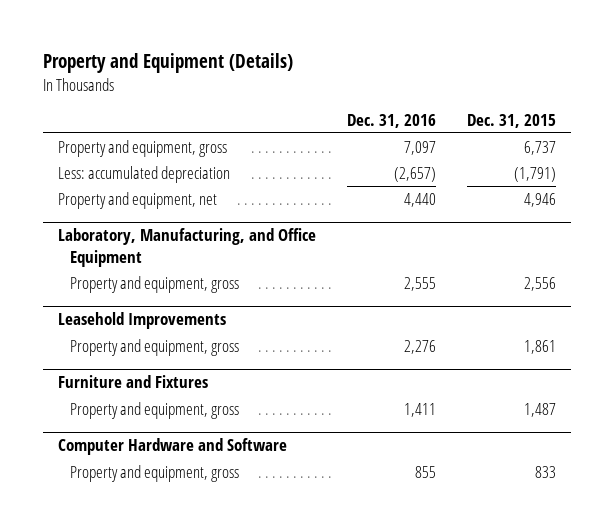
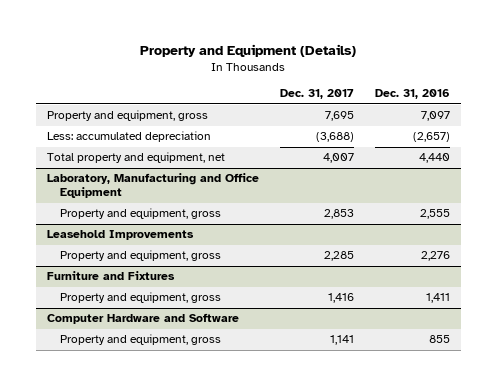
[466,113,556,128] Dec. 31, 2015 -> none
none -> [279,89,354,100] Dec. 31, 2017
[58,191,218,209] Property and equipment, net -> [46,152,225,164] Total property and equipment, net
[58,228,317,267] Laboratory, Manufacturing, and Office Equipment -> [46,173,259,199] Laboratory, Manufacturing and Office Equipment

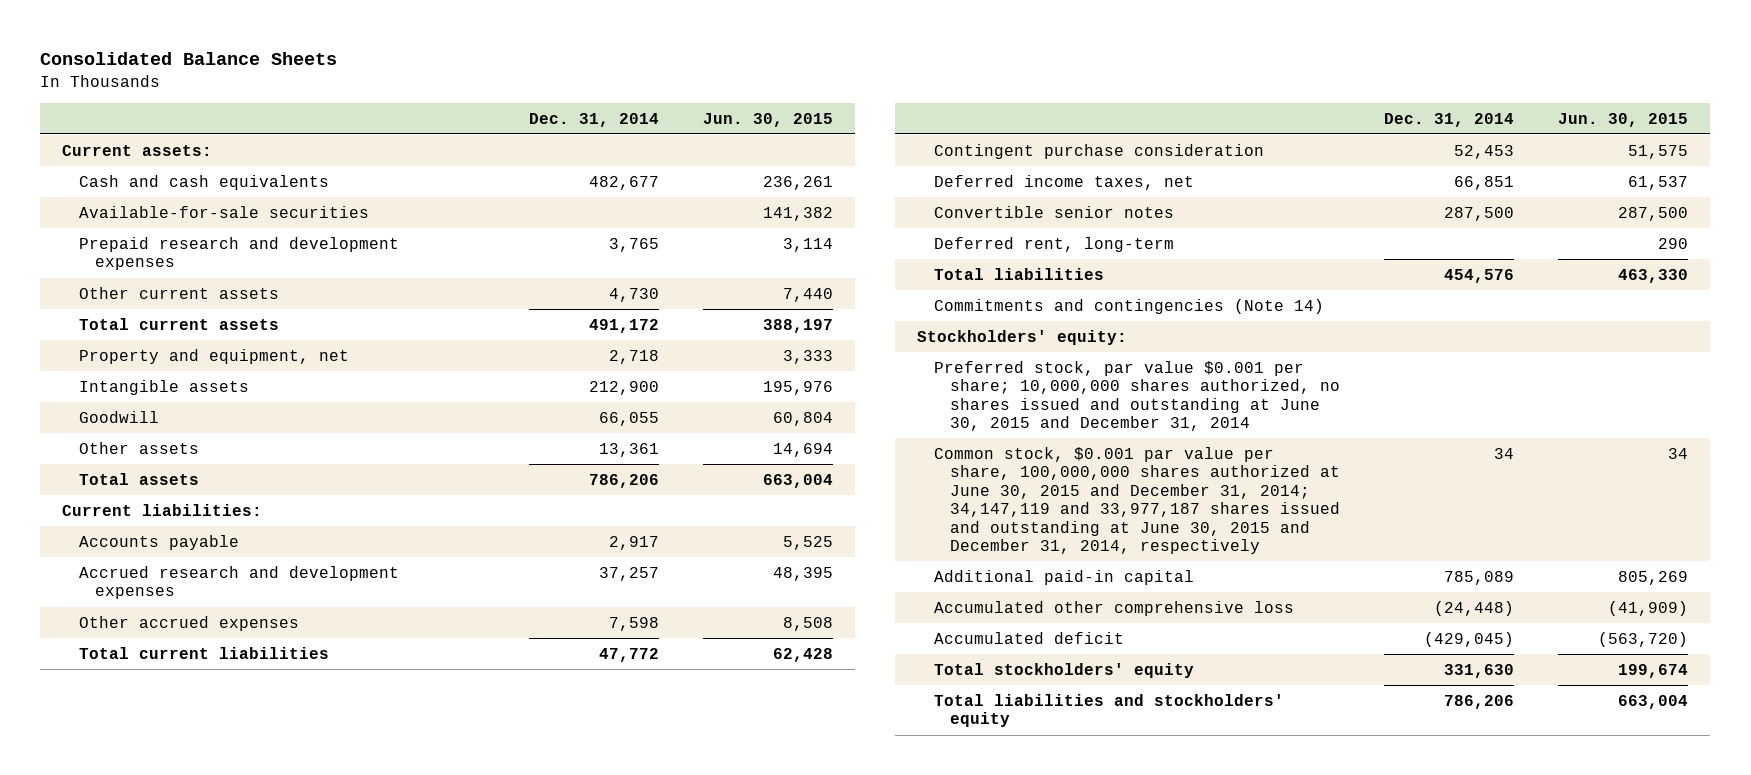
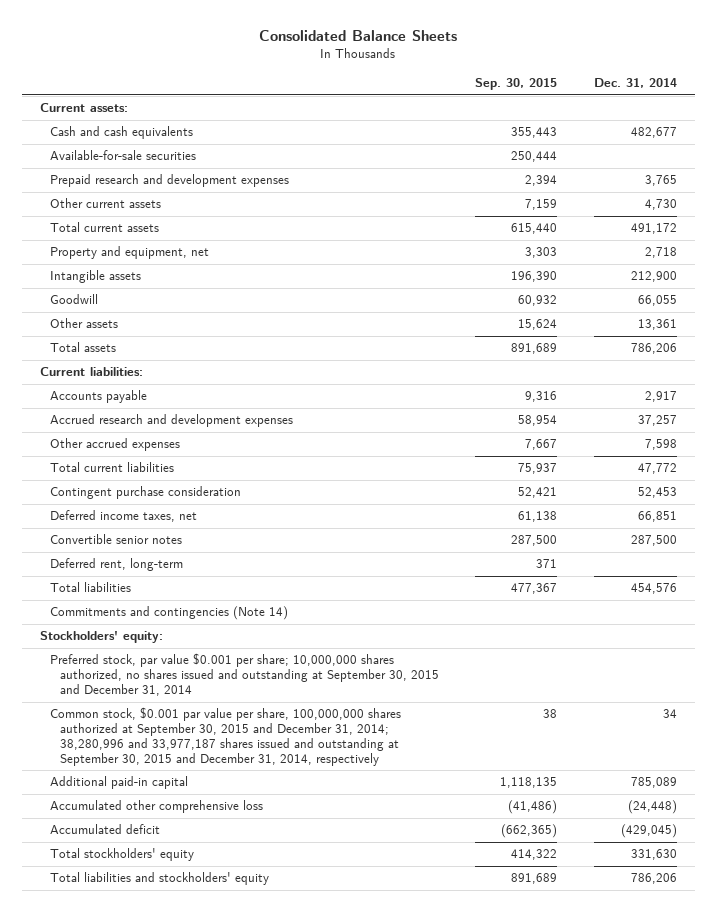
[703,112,834,127] Jun. 30, 2015 -> none
none -> [475,78,558,91] Sep. 30, 2015
[933,360,1341,432] Preferred stock, par value $0.001 per share; 10,000,000 shares authorized, no shares issued and outstanding at June 30, 2015 and December 31, 2014 -> [49,653,440,697] Preferred stock, par value $0.001 per share; 10,000,000 shares authorized, no shares issued and outstanding at September 30, 2015 and December 31, 2014
[933,446,1341,554] Common stock, $0.001 par value per share, 100,000,000 shares authorized at June 30, 2015 and December 31, 2014; 34,147,119 and 33,977,187 shares issued and outstanding at June 30, 2015 and December 31, 2014, respectively -> [49,707,401,766] Common stock, $0.001 par value per share, 100,000,000 shares authorized at September 30, 2015 and December 31, 2014; 38,280,996 and 33,977,187 shares issued and outstanding at September 30, 2015 and December 31, 2014, respectively

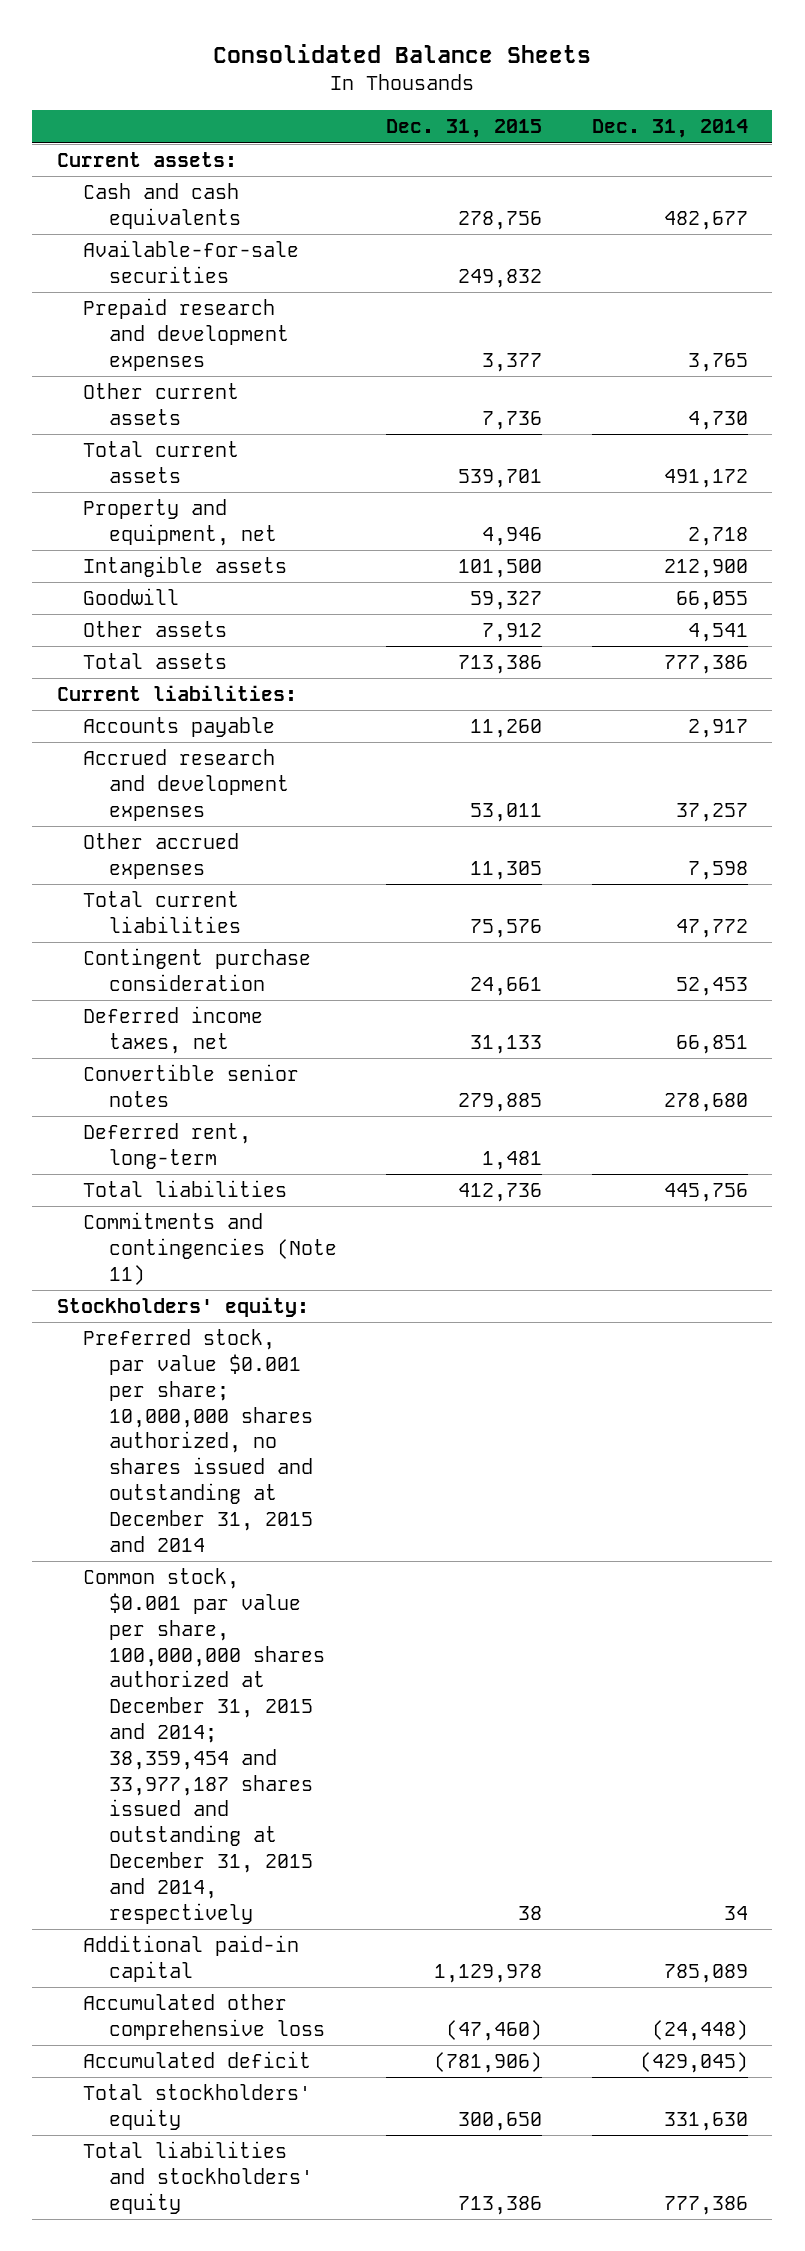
[475,78,558,91] Sep. 30, 2015 -> none
none -> [386,119,543,139] Dec. 31, 2015
[637,319,677,331] 13,361 -> [687,623,748,643] 4,541
[630,343,677,355] 786,206 -> [663,655,748,675] 777,386
[630,535,677,547] 287,500 -> [663,1092,748,1112] 278,680
[630,583,677,595] 454,576 -> [663,1183,748,1203] 445,756
[49,606,288,621] Commitments and contingencies (Note 14) -> [83,1212,338,1285] Commitments and contingencies (Note 11)
[49,653,440,697] Preferred stock, par value $0.001 per share; 10,000,000 shares authorized, no shares issued and outstanding at September 30, 2015 and December 31, 2014 -> [83,1329,314,1552] Preferred stock, par value $0.001 per share; 10,000,000 shares authorized, no shares issued and outstanding at December 31, 2015 and 2014
[49,707,401,766] Common stock, $0.001 par value per share, 100,000,000 shares authorized at September 30, 2015 and December 31, 2014; 38,280,996 and 33,977,187 shares issued and outstanding at September 30, 2015 and December 31, 2014, respectively -> [83,1568,326,1924] Common stock, $0.001 par value per share, 100,000,000 shares authorized at December 31, 2015 and 2014; 38,359,454 and 33,977,187 shares issued and outstanding at December 31, 2015 and 2014, respectively
[630,873,677,885] 786,206 -> [663,2195,748,2215] 777,386

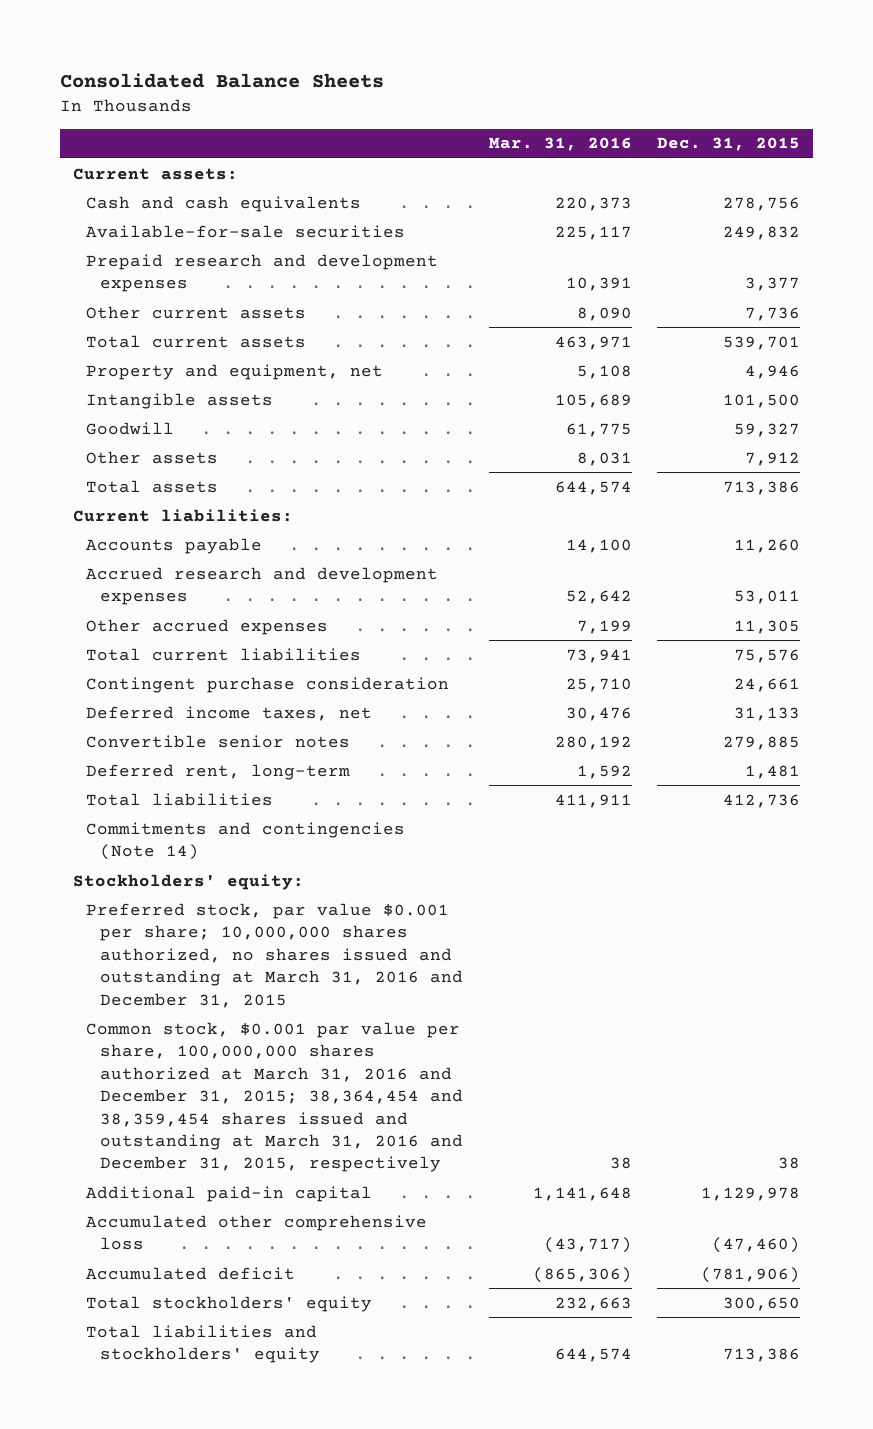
[591,119,748,139] Dec. 31, 2014 -> none
none -> [488,137,632,152] Mar. 31, 2016
[83,1212,338,1285] Commitments and contingencies (Note 11) -> [86,821,406,861] Commitments and contingencies (Note 14)
[83,1329,314,1552] Preferred stock, par value $0.001 per share; 10,000,000 shares authorized, no shares issued and outstanding at December 31, 2015 and 2014 -> [86,902,464,1008] Preferred stock, par value $0.001 per share; 10,000,000 shares authorized, no shares issued and outstanding at March 31, 2016 and December 31, 2015
[83,1568,326,1924] Common stock, $0.001 par value per share, 100,000,000 shares authorized at December 31, 2015 and 2014; 38,359,454 and 33,977,187 shares issued and outstanding at December 31, 2015 and 2014, respectively -> [86,1021,464,1173] Common stock, $0.001 par value per share, 100,000,000 shares authorized at March 31, 2016 and December 31, 2015; 38,364,454 and 38,359,454 shares issued and outstanding at March 31, 2016 and December 31, 2015, respectively

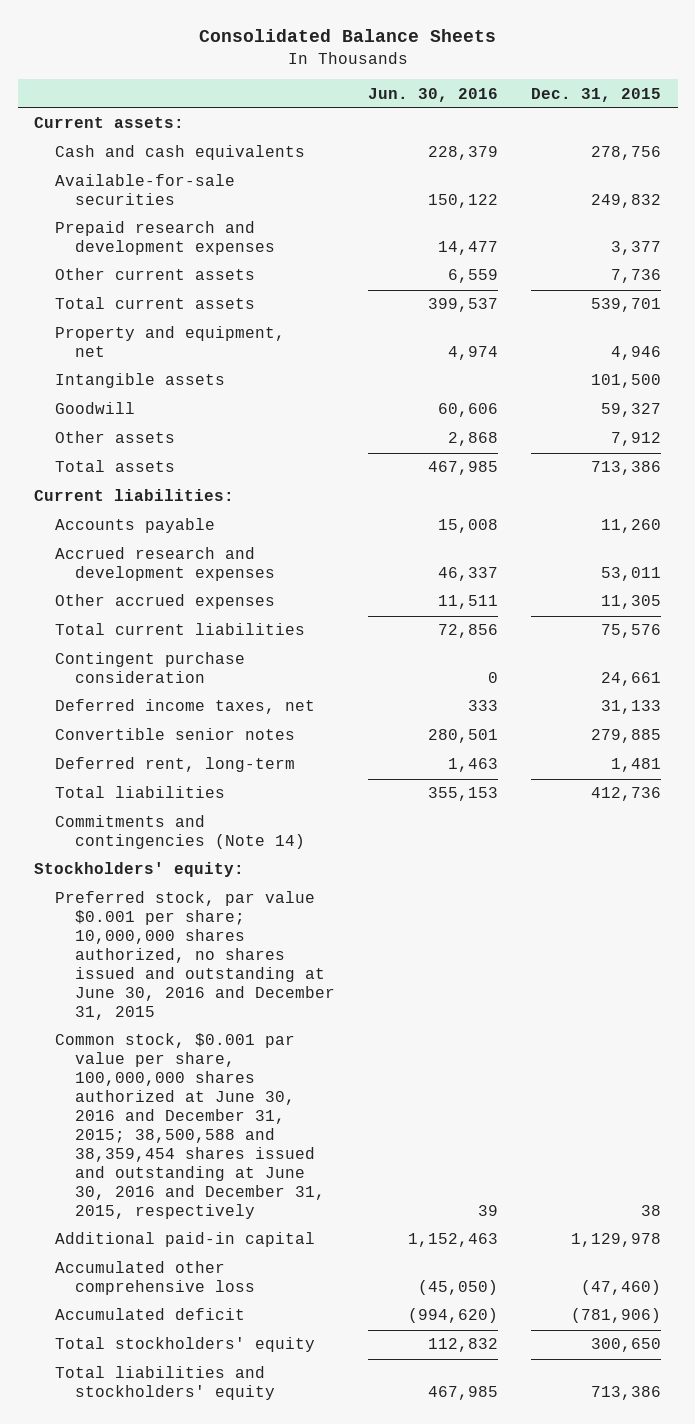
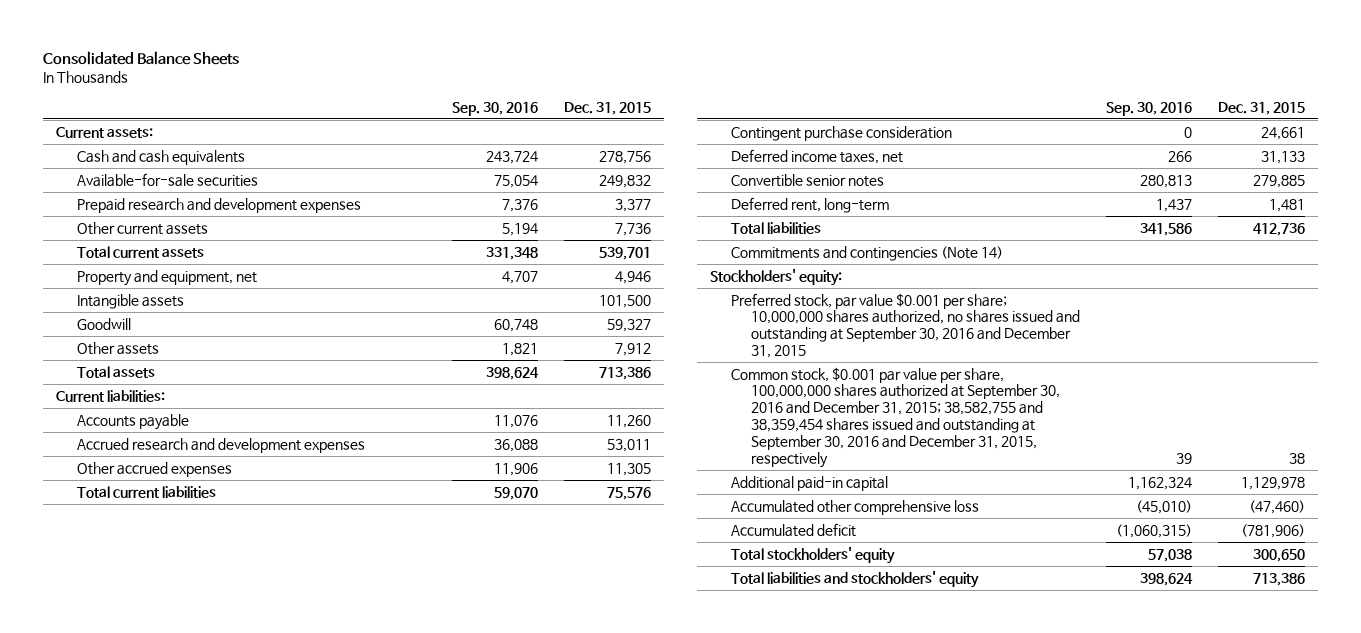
[368,87,499,102] Jun. 30, 2016 -> none
none -> [452,101,539,116] Sep. 30, 2016
[54,891,336,1021] Preferred stock, par value $0.001 per share; 10,000,000 shares authorized, no shares issued and outstanding at June 30, 2016 and December 31, 2015 -> [730,292,1081,359] Preferred stock, par value $0.001 per share; 10,000,000 shares authorized, no shares issued and outstanding at September 30, 2016 and December 31, 2015
[54,1033,326,1219] Common stock, $0.001 par value per share, 100,000,000 shares authorized at June 30, 2016 and December 31, 2015; 38,500,588 and 38,359,454 shares issued and outstanding at June 30, 2016 and December 31, 2015, respectively -> [730,366,1061,468] Common stock, $0.001 par value per share, 100,000,000 shares authorized at September 30, 2016 and December 31, 2015; 38,582,755 and 38,359,454 shares issued and outstanding at September 30, 2016 and December 31, 2015, respectively

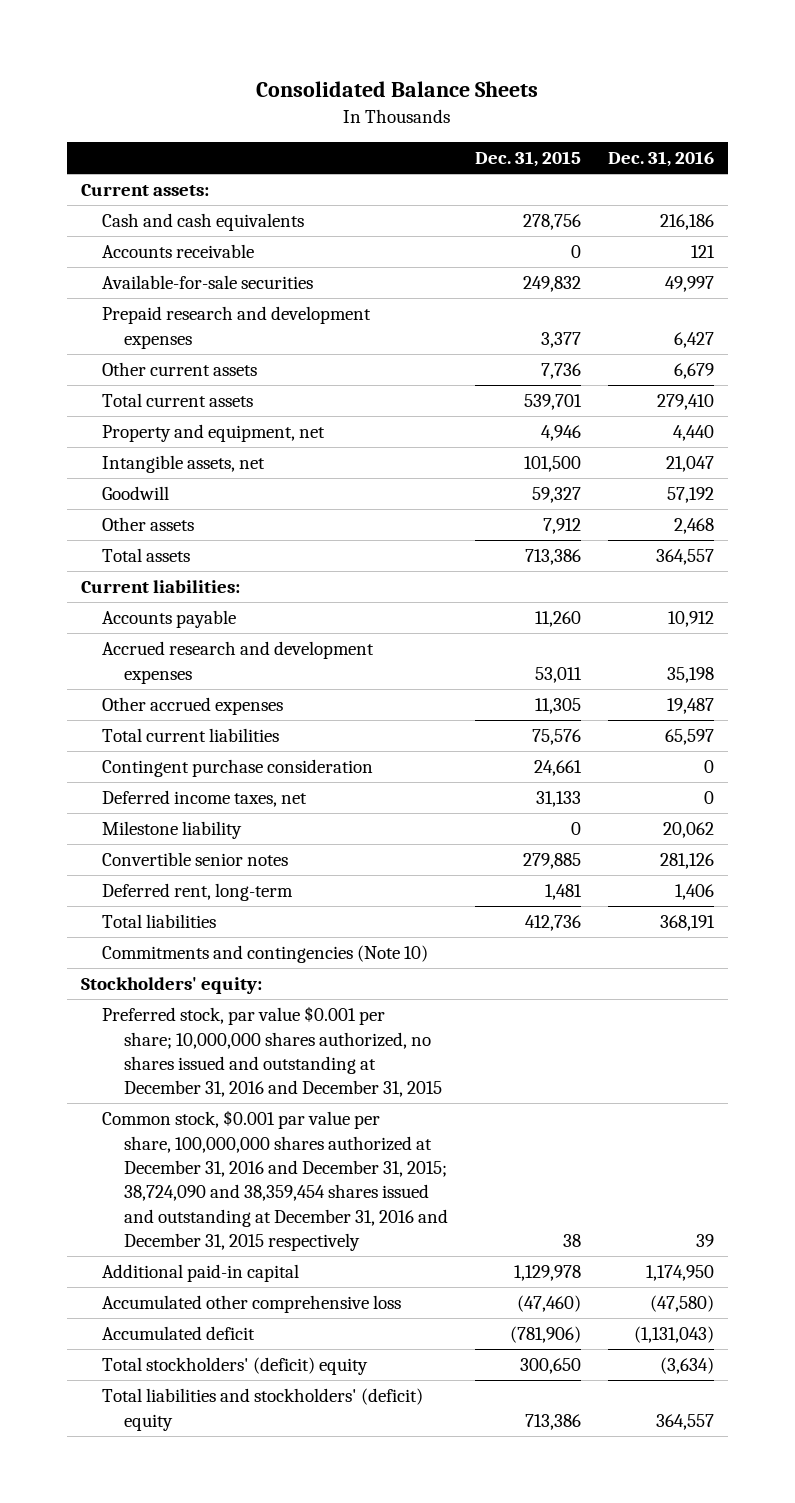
[452,101,539,116] Sep. 30, 2016 -> none
none -> [608,151,715,168] Dec. 31, 2016
none -> [102,244,255,259] Accounts receivable
[76,293,184,309] Intangible assets -> [102,455,266,474] Intangible assets, net
none -> [102,821,243,840] Milestone liability
[730,245,1003,261] Commitments and contingencies (Note 14) -> [102,945,429,964] Commitments and contingencies (Note 10)
[730,292,1081,359] Preferred stock, par value $0.001 per share; 10,000,000 shares authorized, no shares issued and outstanding at September 30, 2016 and December 31, 2015 -> [102,1006,443,1098] Preferred stock, par value $0.001 per share; 10,000,000 shares authorized, no shares issued and outstanding at December 31, 2016 and December 31, 2015
[730,366,1061,468] Common stock, $0.001 par value per share, 100,000,000 shares authorized at September 30, 2016 and December 31, 2015; 38,582,755 and 38,359,454 shares issued and outstanding at September 30, 2016 and December 31, 2015, respectively -> [102,1110,449,1251] Common stock, $0.001 par value per share, 100,000,000 shares authorized at December 31, 2016 and December 31, 2015; 38,724,090 and 38,359,454 shares issued and outstanding at December 31, 2016 and December 31, 2015 respectively
[730,546,895,564] Total stockholders' equity -> [102,1357,369,1376] Total stockholders' (deficit) equity
[730,570,979,588] Total liabilities and stockholders' equity -> [102,1388,424,1431] Total liabilities and stockholders' (deficit) equity

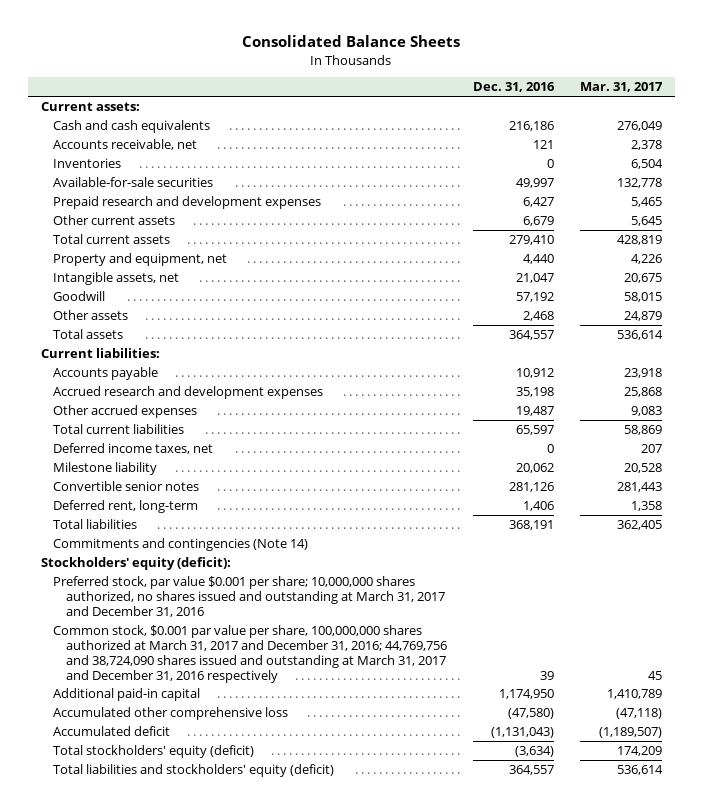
[475,151,582,168] Dec. 31, 2015 -> none
none -> [580,82,664,93] Mar. 31, 2017
[102,244,255,259] Accounts receivable -> [53,138,198,150] Accounts receivable, net
none -> [53,157,122,168] Inventories
[102,759,374,778] Contingent purchase consideration -> none
[102,945,429,964] Commitments and contingencies (Note 10) -> [53,537,309,551] Commitments and contingencies (Note 14)
[80,977,262,995] Stockholders' equity: -> [40,556,231,570] Stockholders' equity (deficit):
[102,1006,443,1098] Preferred stock, par value $0.001 per share; 10,000,000 shares authorized, no shares issued and outstanding at December 31, 2016 and December 31, 2015 -> [53,575,445,617] Preferred stock, par value $0.001 per share; 10,000,000 shares authorized, no shares issued and outstanding at March 31, 2017 and December 31, 2016
[102,1110,449,1251] Common stock, $0.001 par value per share, 100,000,000 shares authorized at December 31, 2016 and December 31, 2015; 38,724,090 and 38,359,454 shares issued and outstanding at December 31, 2016 and December 31, 2015 respectively -> [53,624,447,683] Common stock, $0.001 par value per share, 100,000,000 shares authorized at March 31, 2017 and December 31, 2016; 44,769,756 and 38,724,090 shares issued and outstanding at March 31, 2017 and December 31, 2016 respectively
[102,1357,369,1376] Total stockholders' (deficit) equity -> [53,744,255,758] Total stockholders' equity (deficit)
[102,1388,424,1431] Total liabilities and stockholders' (deficit) equity -> [53,763,335,777] Total liabilities and stockholders' equity (deficit)

